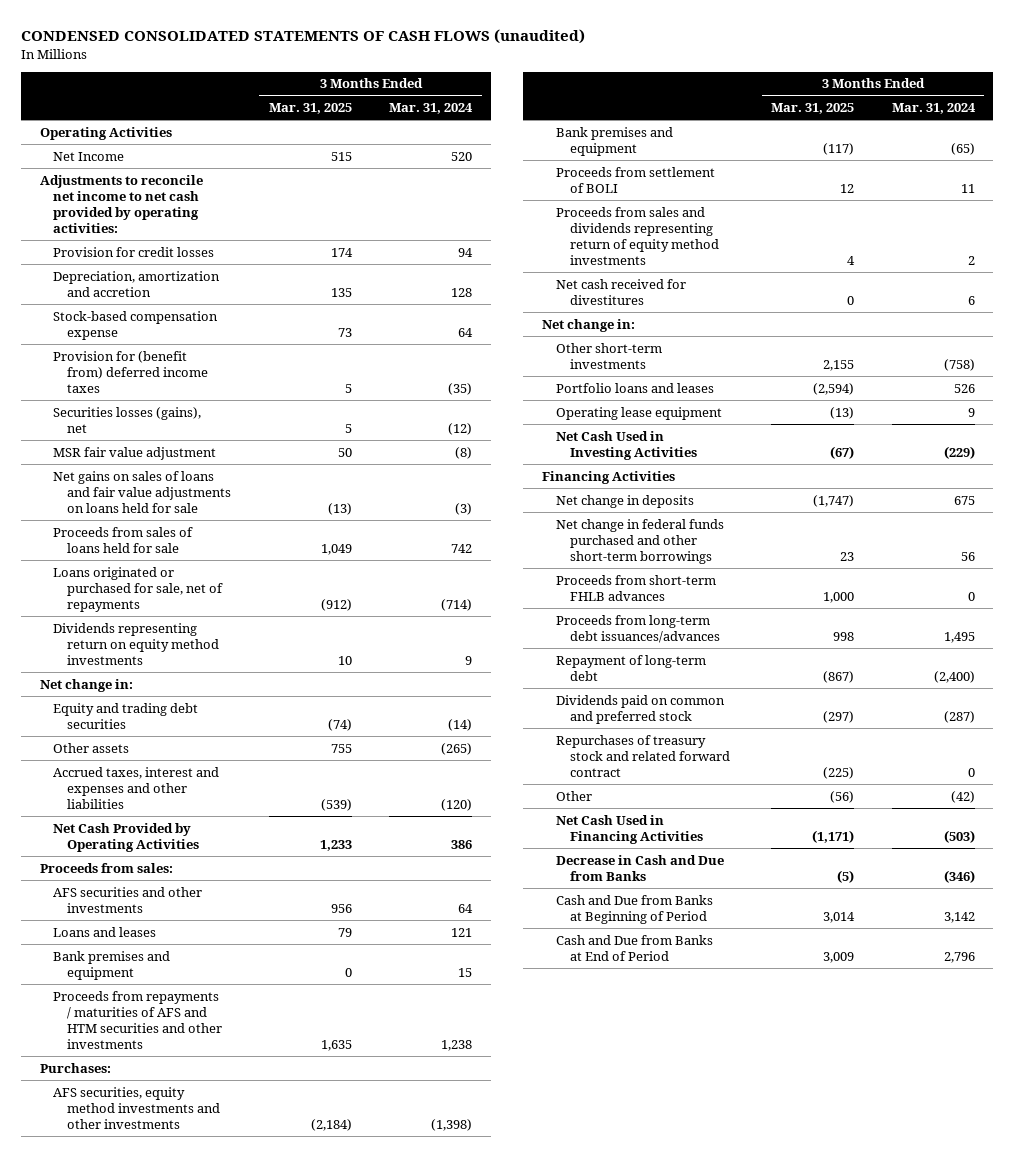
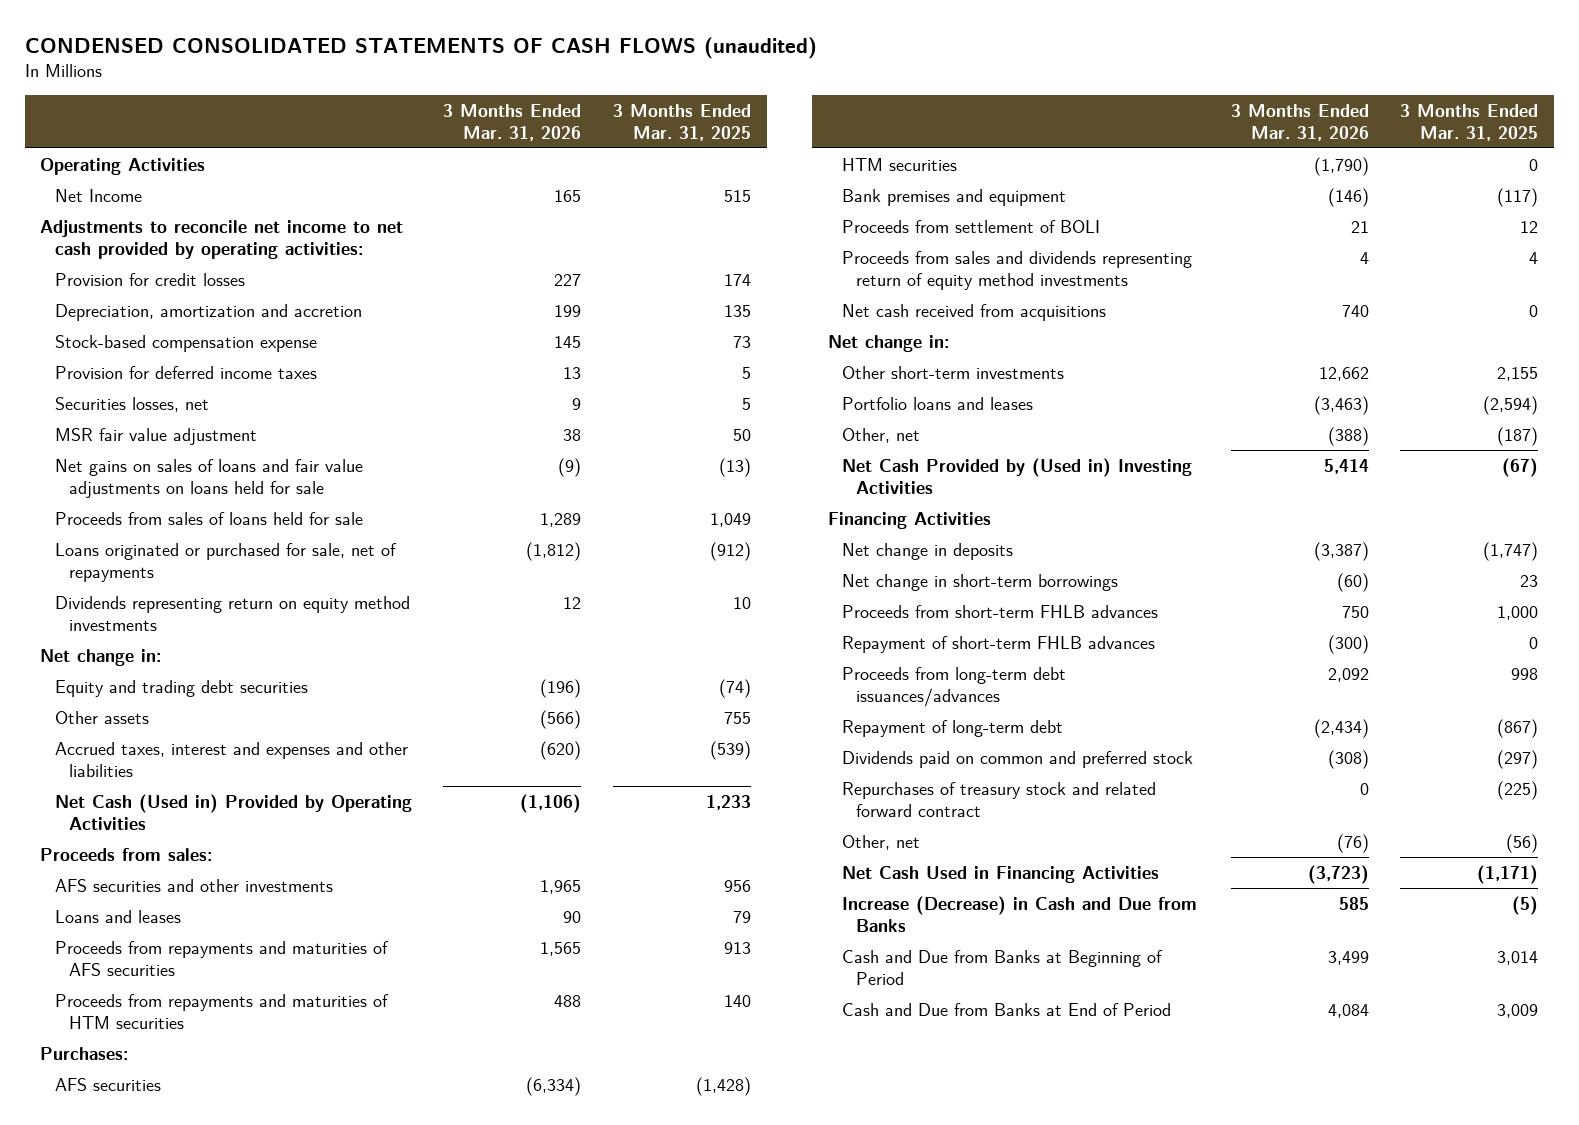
[389,102,474,114] Mar. 31, 2024 -> none
none -> [443,103,582,141] 3 Months Ended Mar. 31, 2026
[53,350,209,393] Provision for (benefit from) deferred income taxes -> [54,365,317,379] Provision for deferred income taxes
[53,406,202,433] Securities losses (gains), net -> [54,396,209,412] Securities losses, net
[53,822,200,852] Net Cash Provided by Operating Activities -> [54,793,412,830] Net Cash (Used in) Provided by Operating Activities
[53,950,171,980] Bank premises and equipment -> none
[53,990,223,1049] Proceeds from repayments / maturities of AFS and HTM securities and other investments -> [54,940,389,976] Proceeds from repayments and maturities of AFS securities
[320,1039,352,1051] 1,635 -> [723,941,751,954] 913
none -> [54,993,389,1029] Proceeds from repayments and maturities of HTM securities
[53,1086,221,1129] AFS securities, equity method investments and other investments -> [54,1077,161,1091] AFS securities
[310,1118,352,1131] (2,184) -> [695,1076,751,1096] (1,428)
none -> [841,157,957,171] HTM securities
[555,278,686,305] Net cash received for divestitures -> none
none -> [841,303,1106,321] Net cash received from acquisitions
[555,406,722,420] Operating lease equipment -> none
none -> [841,427,920,443] Other, net
[555,430,697,460] Net Cash Used in Investing Activities -> [841,457,1192,494] Net Cash Provided by (Used in) Investing Activities
[555,518,724,564] Net change in federal funds purchased and other short-term borrowings -> [841,573,1118,591] Net change in short-term borrowings
none -> [841,635,1155,653] Repayment of short-term FHLB advances
[555,790,592,801] Other -> [841,834,920,850] Other, net
[555,854,724,881] Decrease in Cash and Due from Banks -> [841,895,1197,932] Increase (Decrease) in Cash and Due from Banks

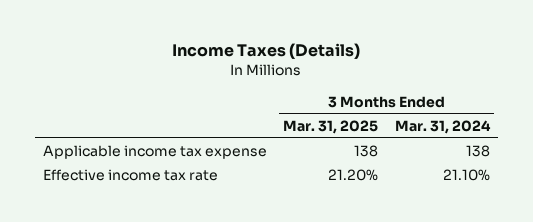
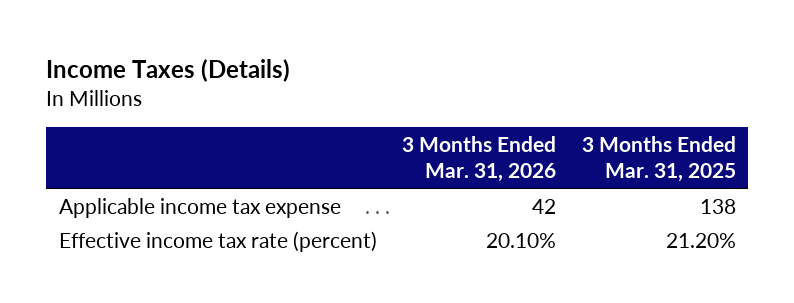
[395,119,492,134] Mar. 31, 2024 -> none
none -> [402,136,557,183] 3 Months Ended Mar. 31, 2026
[42,169,218,182] Effective income tax rate -> [58,230,377,252] Effective income tax rate (percent)

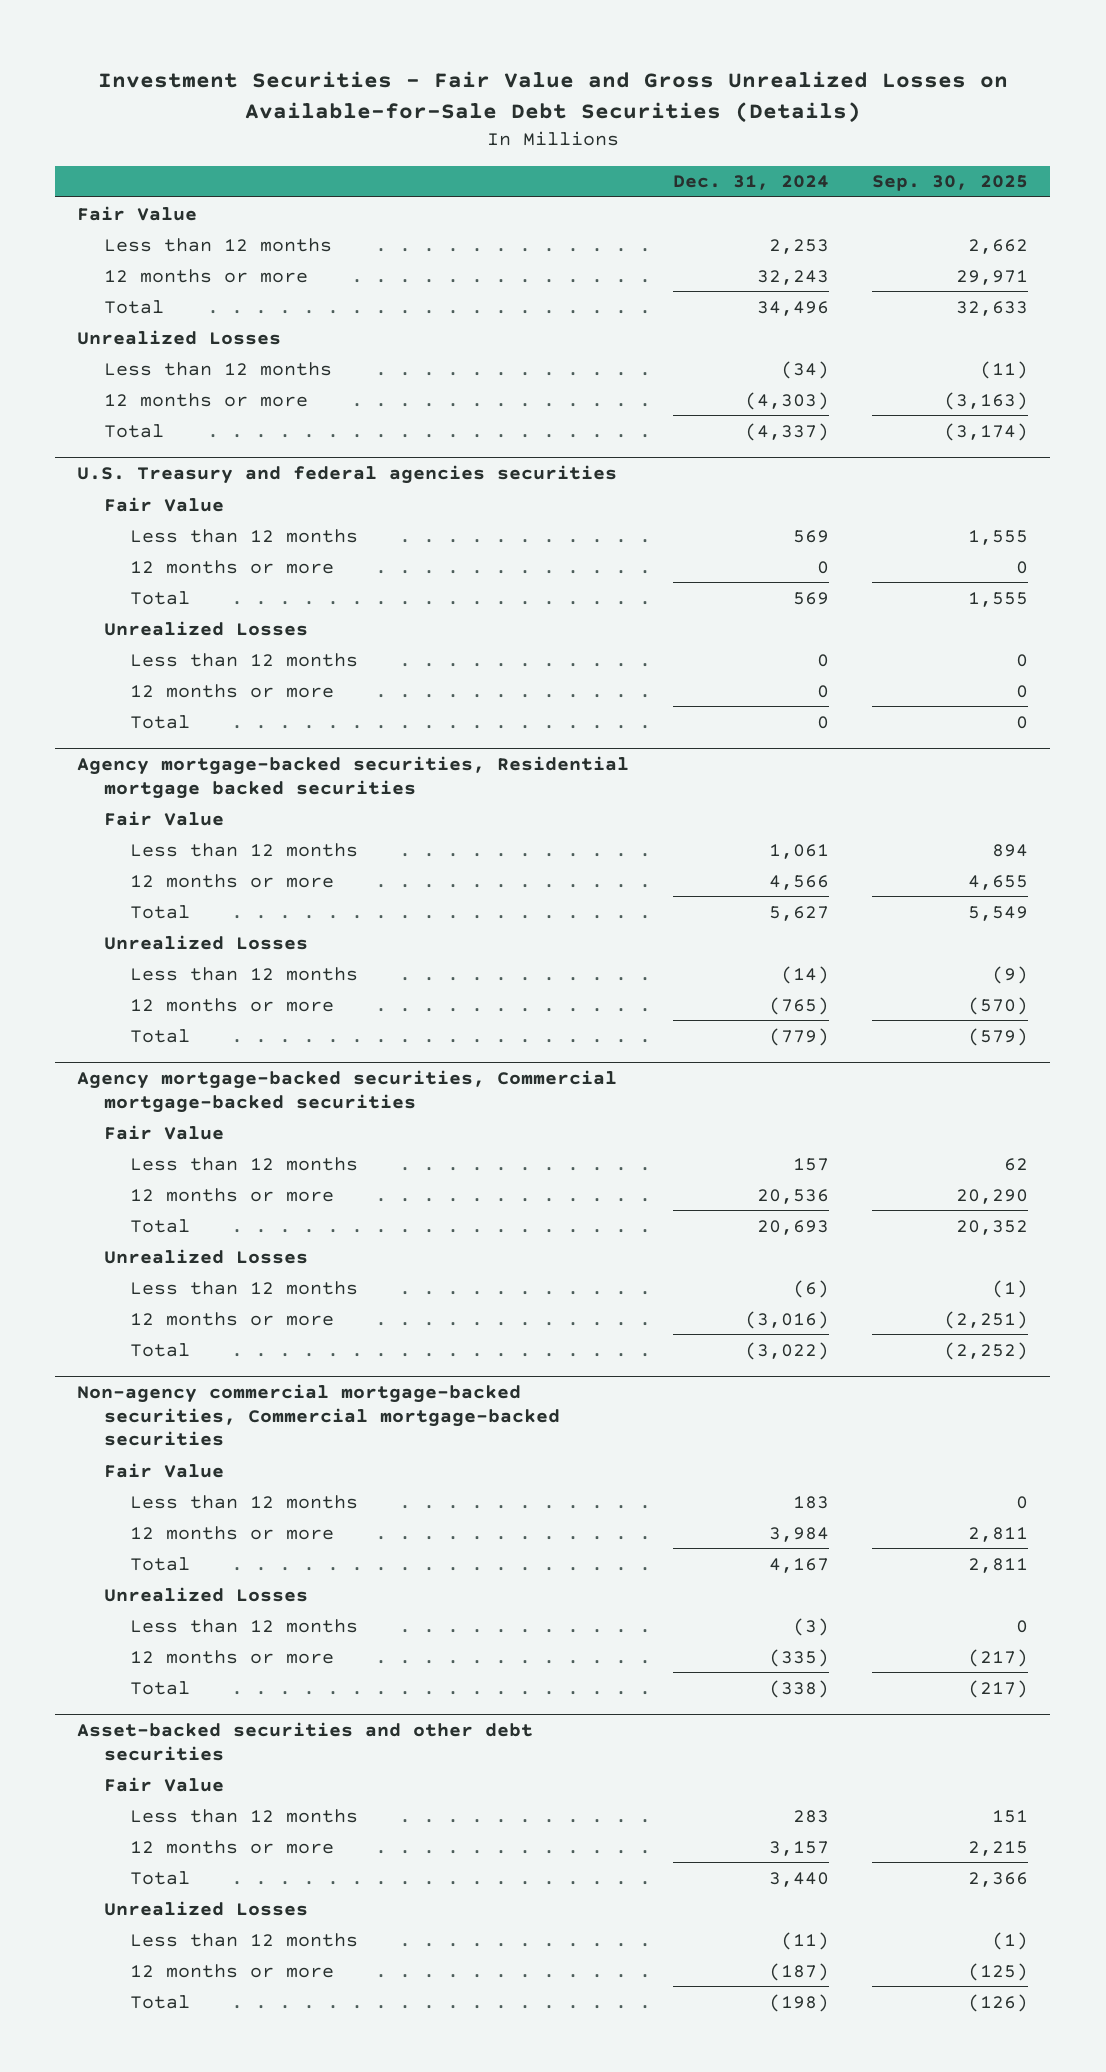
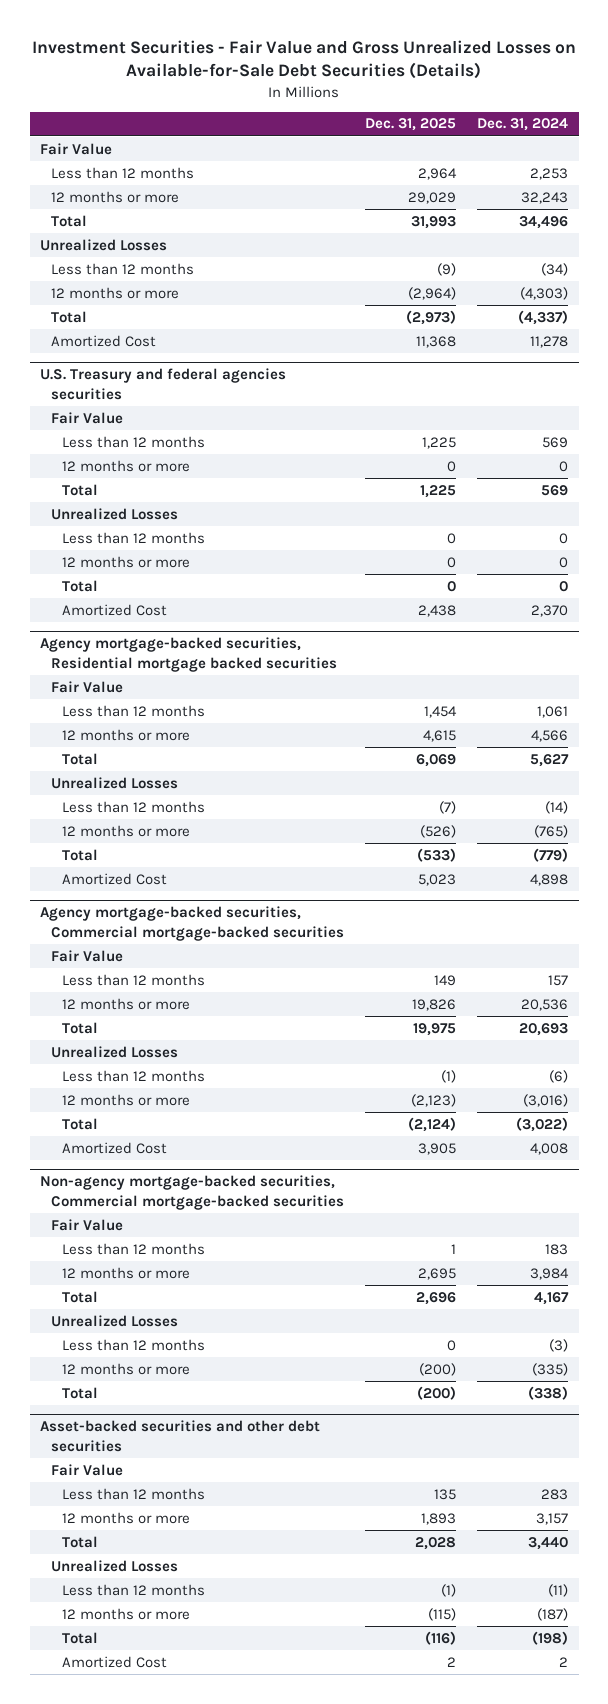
[872,175,1029,192] Sep. 30, 2025 -> none
none -> [365,118,457,132] Dec. 31, 2025
none -> [51,334,157,347] Amortized Cost
none -> [62,603,168,616] Amortized Cost
none -> [62,872,168,885] Amortized Cost
none -> [62,1141,168,1154] Amortized Cost
[77,1384,560,1447] Non-agency commercial mortgage-backed securities, Commercial mortgage-backed securities -> [40,1175,345,1210] Non-agency mortgage-backed securities, Commercial mortgage-backed securities
none -> [62,1655,168,1668] Amortized Cost

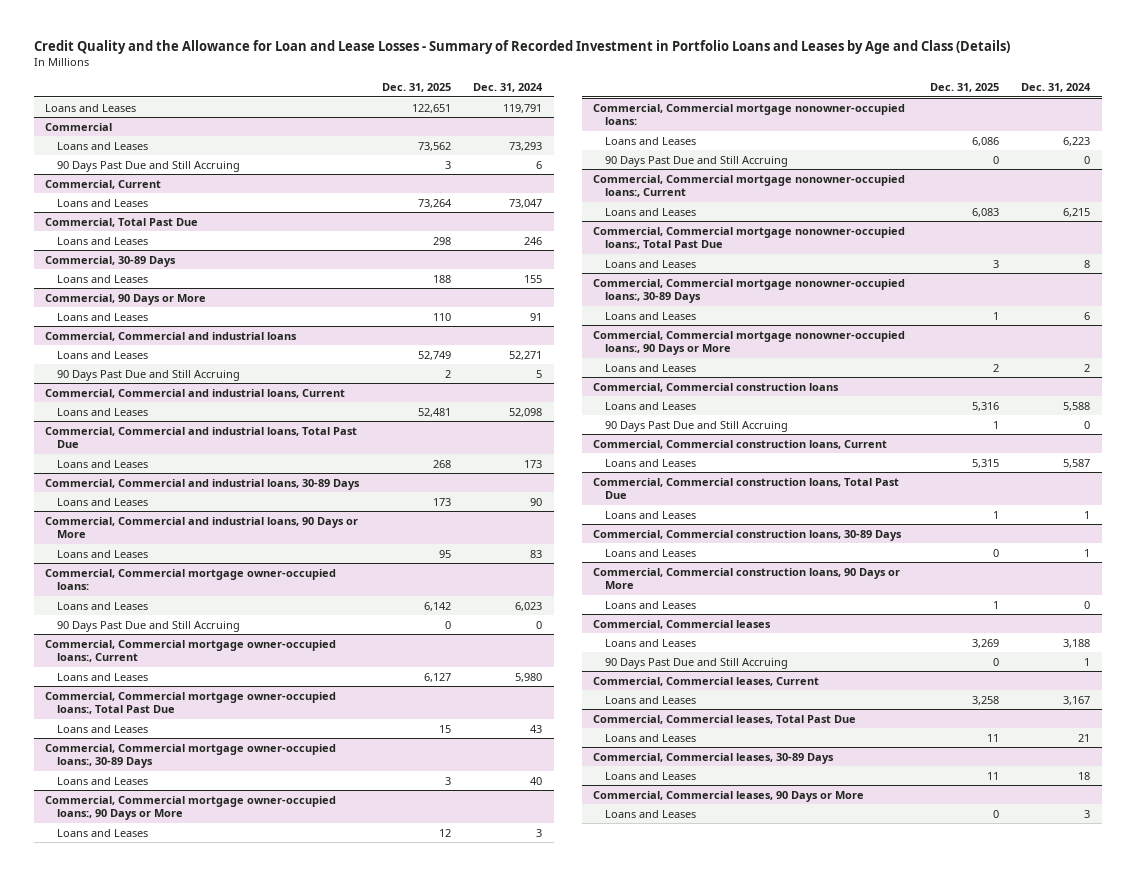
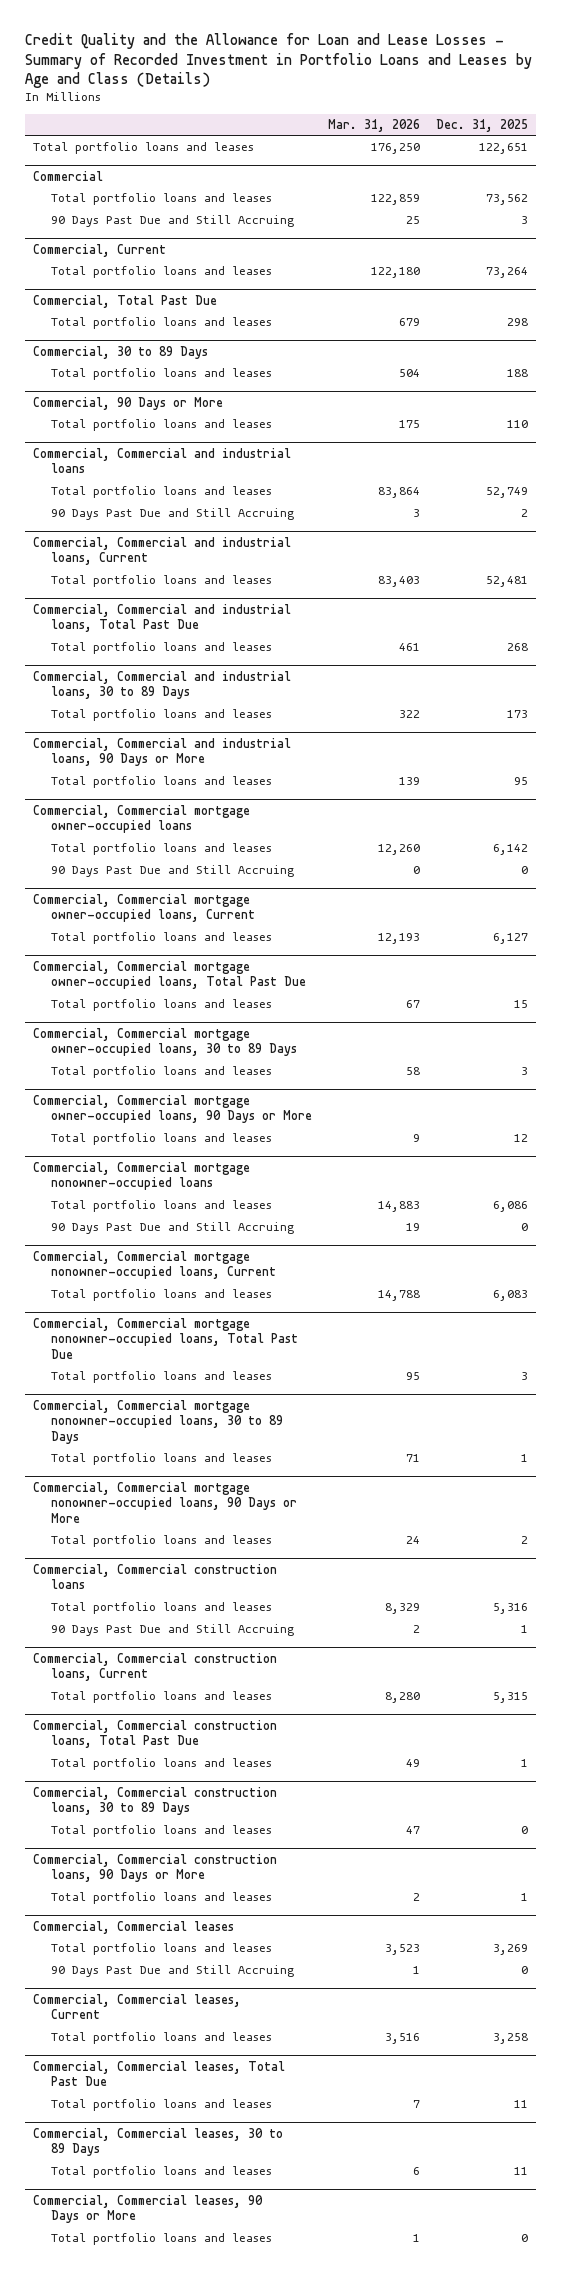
[473,83,544,93] Dec. 31, 2024 -> none
none -> [328,119,421,133] Mar. 31, 2026
[44,103,136,112] Loans and Leases -> [33,142,255,155] Total portfolio loans and leases
[57,141,149,150] Loans and Leases -> [51,193,273,206] Total portfolio loans and leases
[57,198,149,207] Loans and Leases -> [51,266,273,279] Total portfolio loans and leases
[57,236,149,245] Loans and Leases -> [51,317,273,330] Total portfolio loans and leases
[44,255,176,267] Commercial, 30-89 Days -> [33,345,209,359] Commercial, 30 to 89 Days
[57,274,149,283] Loans and Leases -> [51,368,273,381] Total portfolio loans and leases
[57,312,149,321] Loans and Leases -> [51,419,273,432] Total portfolio loans and leases
[57,350,149,359] Loans and Leases -> [51,486,273,499] Total portfolio loans and leases
[57,407,149,416] Loans and Leases -> [51,575,273,588] Total portfolio loans and leases
[57,459,149,468] Loans and Leases -> [51,642,273,655] Total portfolio loans and leases
[44,478,360,490] Commercial, Commercial and industrial loans, 30-89 Days -> [33,670,292,700] Commercial, Commercial and industrial loans, 30 to 89 Days
[57,497,149,506] Loans and Leases -> [51,709,273,722] Total portfolio loans and leases
[57,549,149,558] Loans and Leases -> [51,776,273,789] Total portfolio loans and leases
[44,568,336,591] Commercial, Commercial mortgage owner-occupied loans: -> [33,804,251,834] Commercial, Commercial mortgage owner-occupied loans
[57,601,149,610] Loans and Leases -> [51,843,273,856] Total portfolio loans and leases
[44,639,336,663] Commercial, Commercial mortgage owner-occupied loans:, Current -> [33,893,256,923] Commercial, Commercial mortgage owner-occupied loans, Current
[57,672,149,681] Loans and Leases -> [51,932,273,945] Total portfolio loans and leases
[44,691,336,715] Commercial, Commercial mortgage owner-occupied loans:, Total Past Due -> [33,960,307,990] Commercial, Commercial mortgage owner-occupied loans, Total Past Due
[57,724,149,733] Loans and Leases -> [51,999,273,1012] Total portfolio loans and leases
[44,743,336,769] Commercial, Commercial mortgage owner-occupied loans:, 30-89 Days -> [33,1027,298,1057] Commercial, Commercial mortgage owner-occupied loans, 30 to 89 Days
[57,776,149,785] Loans and Leases -> [51,1066,273,1079] Total portfolio loans and leases
[44,795,336,821] Commercial, Commercial mortgage owner-occupied loans:, 90 Days or More -> [33,1094,313,1124] Commercial, Commercial mortgage owner-occupied loans, 90 Days or More
[57,828,149,837] Loans and Leases -> [51,1133,273,1146] Total portfolio loans and leases
[593,103,906,126] Commercial, Commercial mortgage nonowner-occupied loans: -> [33,1161,251,1191] Commercial, Commercial mortgage nonowner-occupied loans
[605,136,697,145] Loans and Leases -> [51,1200,273,1213] Total portfolio loans and leases
[593,174,906,198] Commercial, Commercial mortgage nonowner-occupied loans:, Current -> [33,1250,277,1280] Commercial, Commercial mortgage nonowner-occupied loans, Current
[605,207,697,216] Loans and Leases -> [51,1289,273,1302] Total portfolio loans and leases
[593,226,906,250] Commercial, Commercial mortgage nonowner-occupied loans:, Total Past Due -> [33,1317,299,1359] Commercial, Commercial mortgage nonowner-occupied loans, Total Past Due
[605,259,697,268] Loans and Leases -> [51,1371,273,1384] Total portfolio loans and leases
[593,278,906,304] Commercial, Commercial mortgage nonowner-occupied loans:, 30-89 Days -> [33,1399,284,1444] Commercial, Commercial mortgage nonowner-occupied loans, 30 to 89 Days
[605,311,697,320] Loans and Leases -> [51,1453,273,1466] Total portfolio loans and leases
[593,330,906,356] Commercial, Commercial mortgage nonowner-occupied loans:, 90 Days or More -> [33,1481,298,1523] Commercial, Commercial mortgage nonowner-occupied loans, 90 Days or More
[605,363,697,372] Loans and Leases -> [51,1535,273,1548] Total portfolio loans and leases
[605,401,697,410] Loans and Leases -> [51,1602,273,1615] Total portfolio loans and leases
[605,458,697,467] Loans and Leases -> [51,1691,273,1704] Total portfolio loans and leases
[605,510,697,519] Loans and Leases -> [51,1758,273,1771] Total portfolio loans and leases
[593,529,903,541] Commercial, Commercial construction loans, 30-89 Days -> [33,1786,278,1816] Commercial, Commercial construction loans, 30 to 89 Days
[605,548,697,557] Loans and Leases -> [51,1825,273,1838] Total portfolio loans and leases
[605,600,697,609] Loans and Leases -> [51,1892,273,1905] Total portfolio loans and leases
[605,638,697,647] Loans and Leases -> [51,1943,273,1956] Total portfolio loans and leases
[605,695,697,704] Loans and Leases -> [51,2032,273,2045] Total portfolio loans and leases
[605,733,697,742] Loans and Leases -> [51,2099,273,2112] Total portfolio loans and leases
[593,752,835,764] Commercial, Commercial leases, 30-89 Days -> [33,2127,284,2157] Commercial, Commercial leases, 30 to 89 Days
[605,771,697,780] Loans and Leases -> [51,2166,273,2179] Total portfolio loans and leases
[605,809,697,818] Loans and Leases -> [51,2233,273,2246] Total portfolio loans and leases

